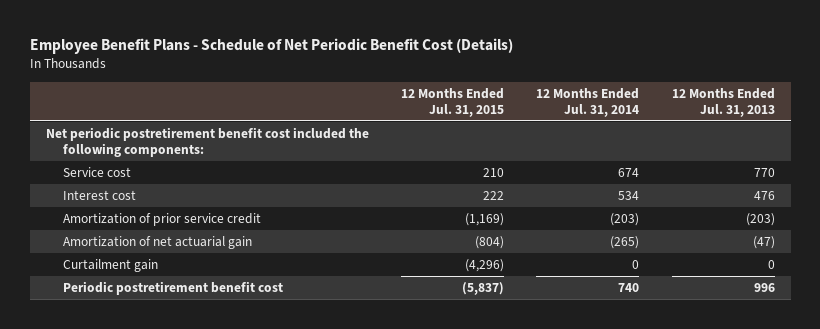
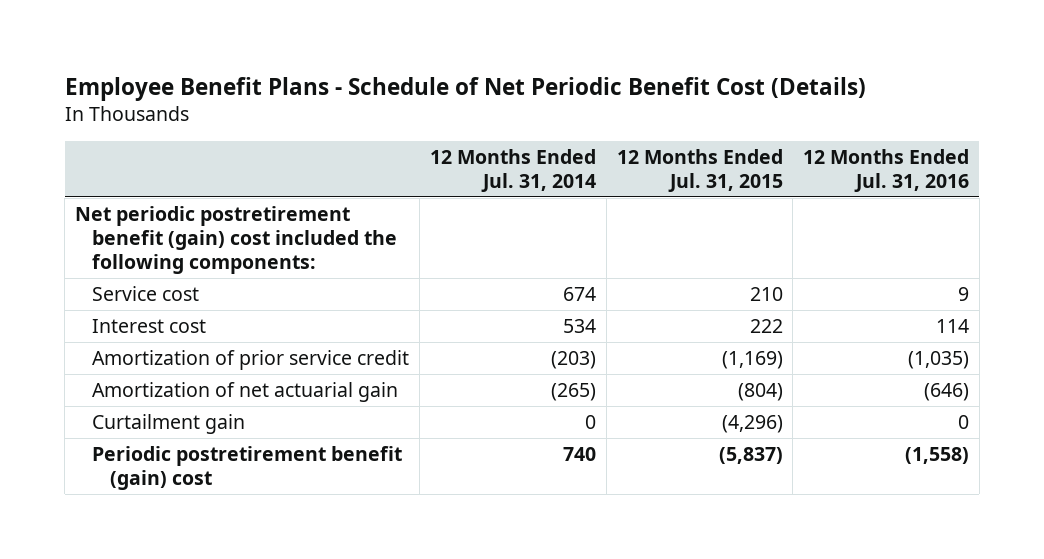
[671,87,775,117] 12 Months Ended Jul. 31, 2013 -> none
none -> [803,148,970,192] 12 Months Ended Jul. 31, 2016
[45,126,369,157] Net periodic postretirement benefit cost included the following components: -> [74,205,398,274] Net periodic postretirement benefit (gain) cost included the following components:
[63,280,284,295] Periodic postretirement benefit cost -> [92,445,403,490] Periodic postretirement benefit (gain) cost

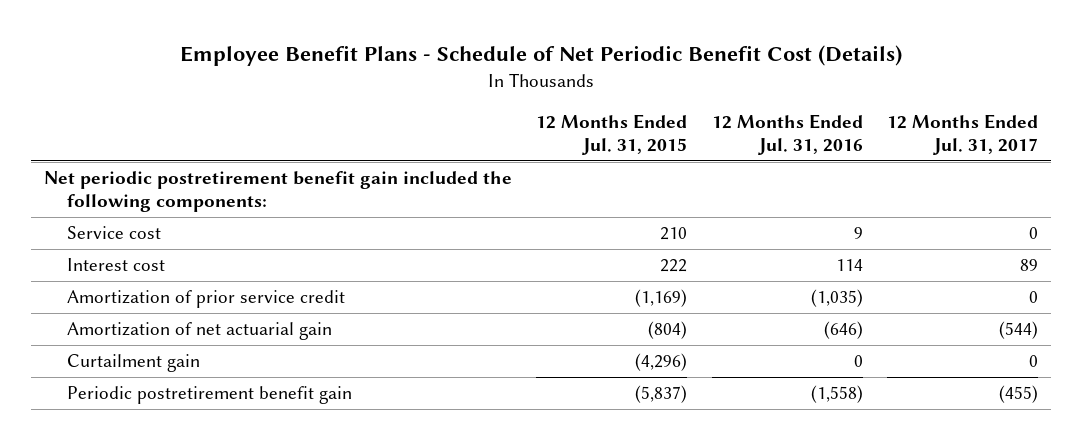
[430,148,597,192] 12 Months Ended Jul. 31, 2014 -> none
none -> [887,113,1039,156] 12 Months Ended Jul. 31, 2017
[74,205,398,274] Net periodic postretirement benefit (gain) cost included the following components: -> [43,171,512,213] Net periodic postretirement benefit gain included the following components:
[92,445,403,490] Periodic postretirement benefit (gain) cost -> [66,386,352,405] Periodic postretirement benefit gain

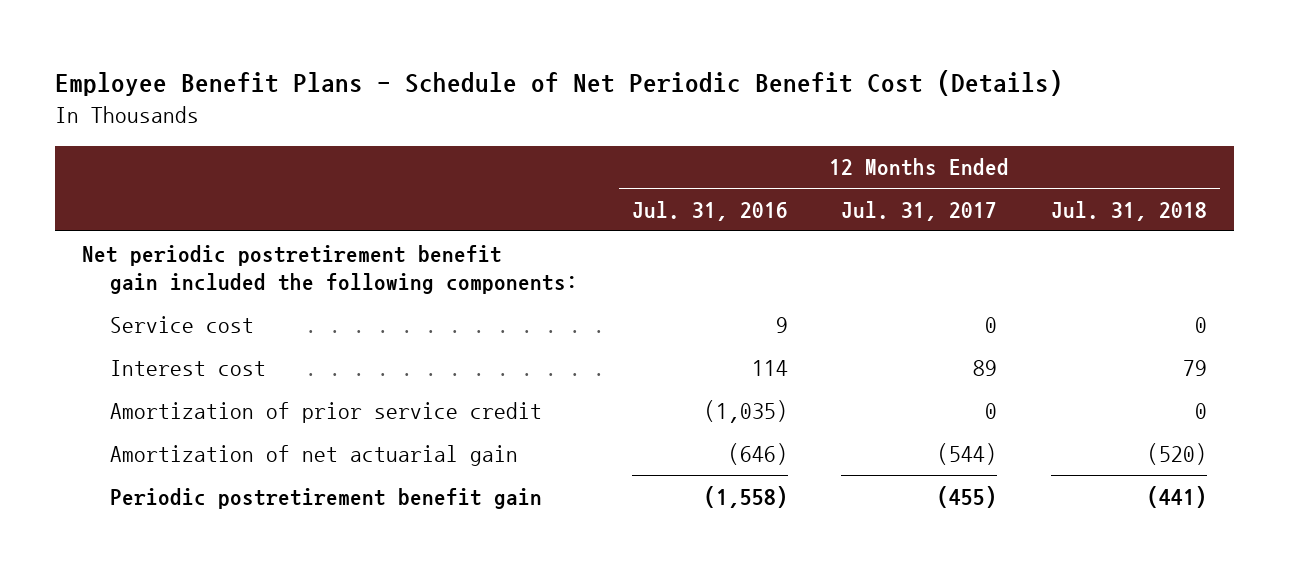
[536,113,688,156] 12 Months Ended Jul. 31, 2015 -> none
none -> [1050,200,1207,221] Jul. 31, 2018
[66,354,200,373] Curtailment gain -> none

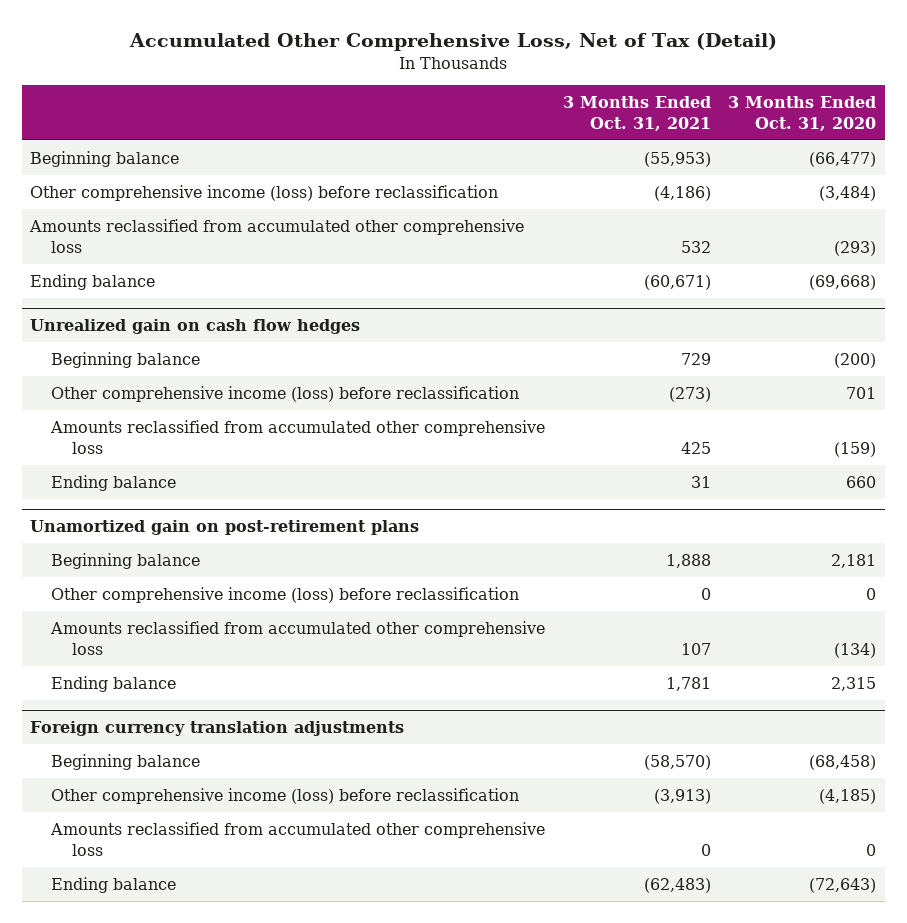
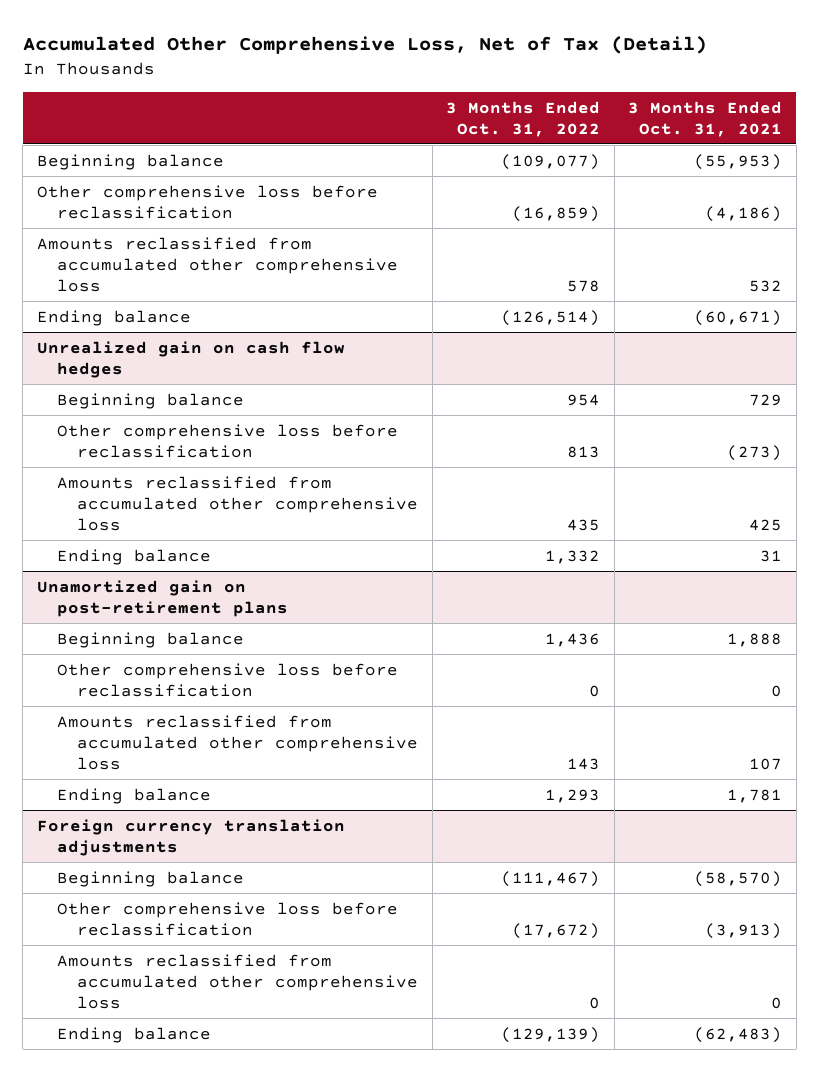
[728,95,877,131] 3 Months Ended Oct. 31, 2020 -> none
none -> [446,100,601,137] 3 Months Ended Oct. 31, 2022
[30,184,499,201] Other comprehensive income (loss) before reclassification -> [36,184,378,219] Other comprehensive loss before reclassification
[51,385,520,402] Other comprehensive income (loss) before reclassification -> [56,423,398,458] Other comprehensive loss before reclassification
[51,586,520,603] Other comprehensive income (loss) before reclassification -> [56,662,398,697] Other comprehensive loss before reclassification
[51,787,520,804] Other comprehensive income (loss) before reclassification -> [56,901,398,936] Other comprehensive loss before reclassification

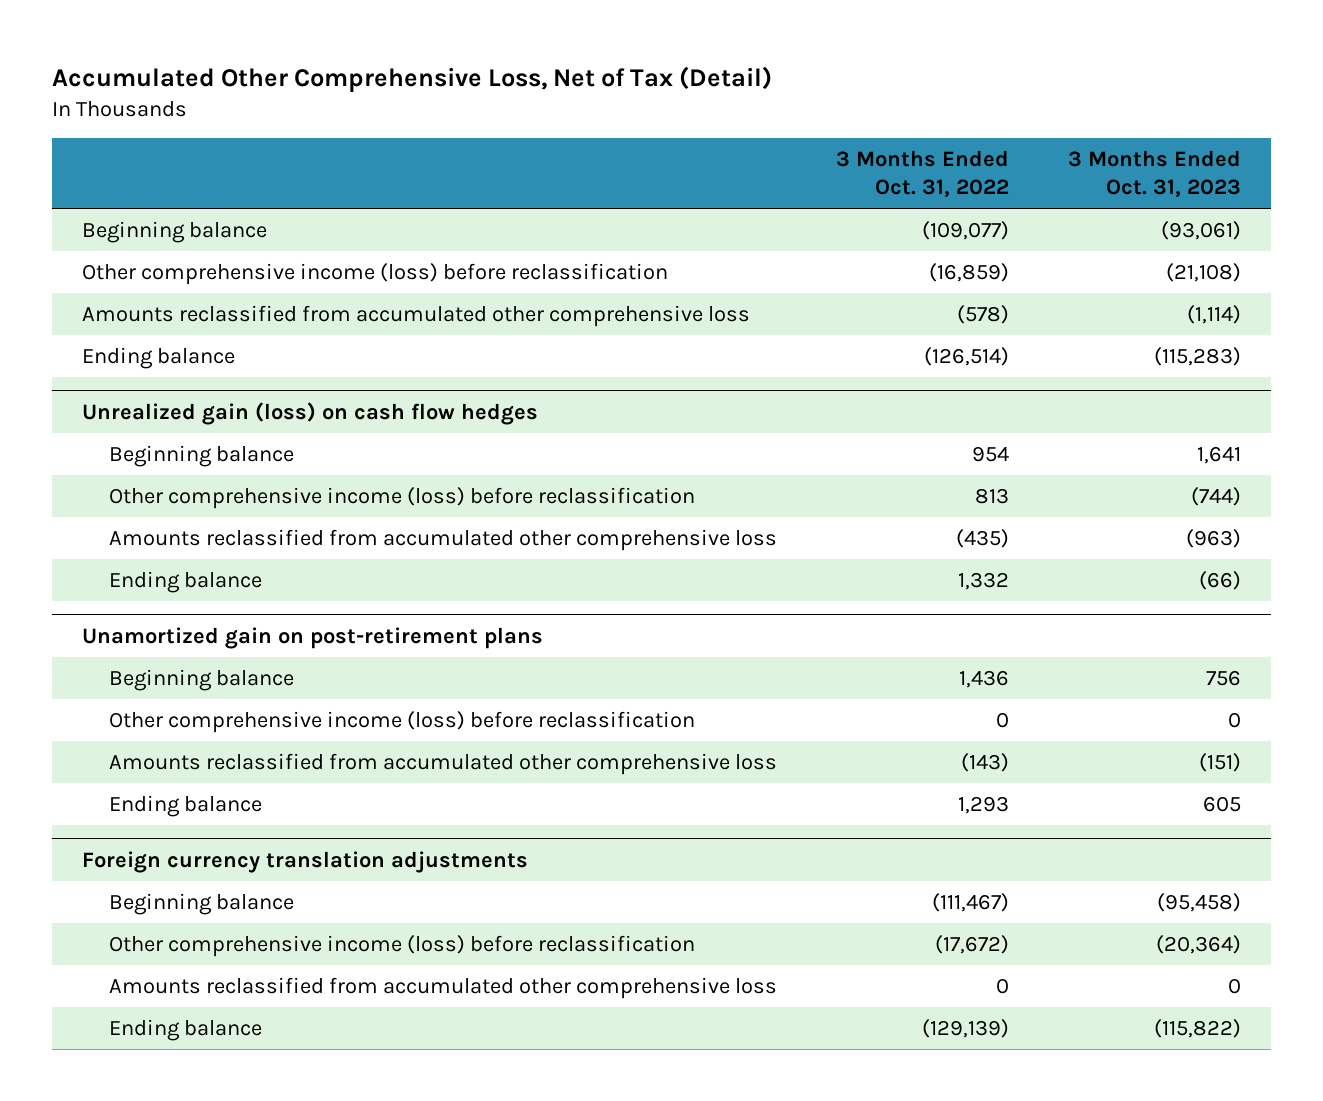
[628,100,783,137] 3 Months Ended Oct. 31, 2021 -> none
none -> [1068,150,1242,198] 3 Months Ended Oct. 31, 2023
[36,184,378,219] Other comprehensive loss before reclassification -> [81,263,668,286] Other comprehensive income (loss) before reclassification
[567,279,601,292] 578 -> [957,305,1010,325] (578)
[36,340,345,378] Unrealized gain on cash flow hedges -> [81,402,538,426] Unrealized gain (loss) on cash flow hedges
[56,423,398,458] Other comprehensive loss before reclassification -> [109,487,696,510] Other comprehensive income (loss) before reclassification
[567,518,601,531] 435 -> [956,529,1010,549] (435)
[56,662,398,697] Other comprehensive loss before reclassification -> [109,711,696,734] Other comprehensive income (loss) before reclassification
[567,757,601,770] 143 -> [961,753,1010,773] (143)
[56,901,398,936] Other comprehensive loss before reclassification -> [109,935,696,958] Other comprehensive income (loss) before reclassification

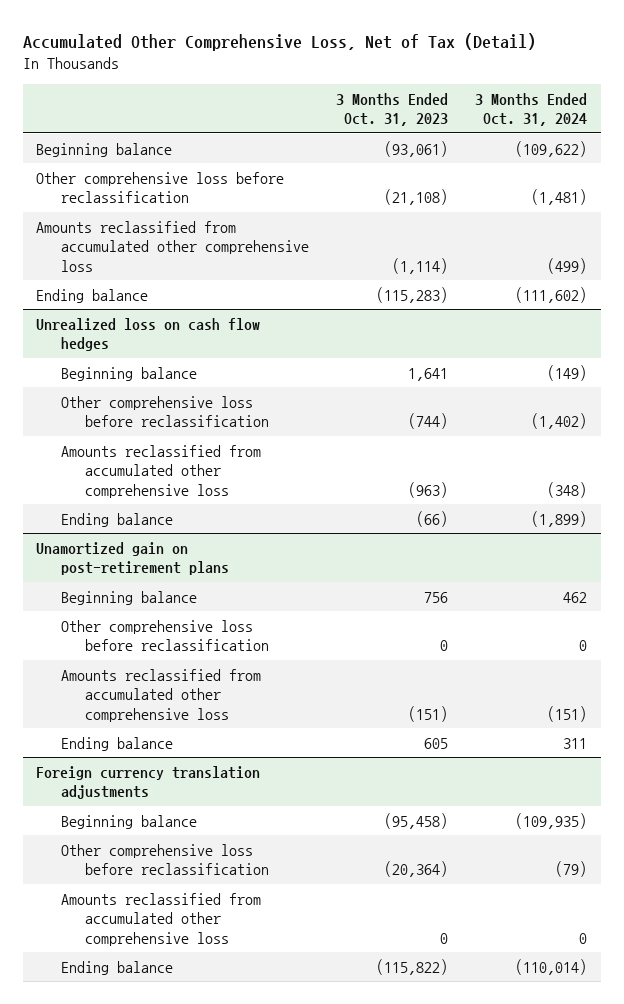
[836,150,1010,198] 3 Months Ended Oct. 31, 2022 -> none
none -> [475,92,588,127] 3 Months Ended Oct. 31, 2024
[81,263,668,286] Other comprehensive income (loss) before reclassification -> [36,171,285,204] Other comprehensive loss before reclassification
[81,402,538,426] Unrealized gain (loss) on cash flow hedges -> [36,317,261,352] Unrealized loss on cash flow hedges
[109,487,696,510] Other comprehensive income (loss) before reclassification -> [60,395,270,428] Other comprehensive loss before reclassification
[109,711,696,734] Other comprehensive income (loss) before reclassification -> [60,619,270,652] Other comprehensive loss before reclassification
[109,935,696,958] Other comprehensive income (loss) before reclassification -> [60,843,270,876] Other comprehensive loss before reclassification

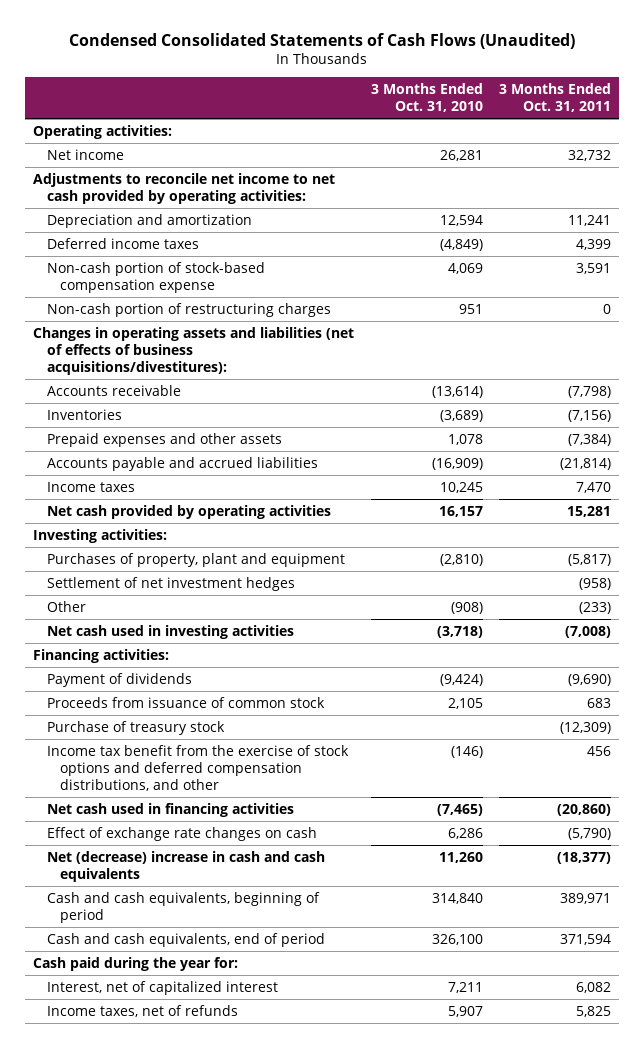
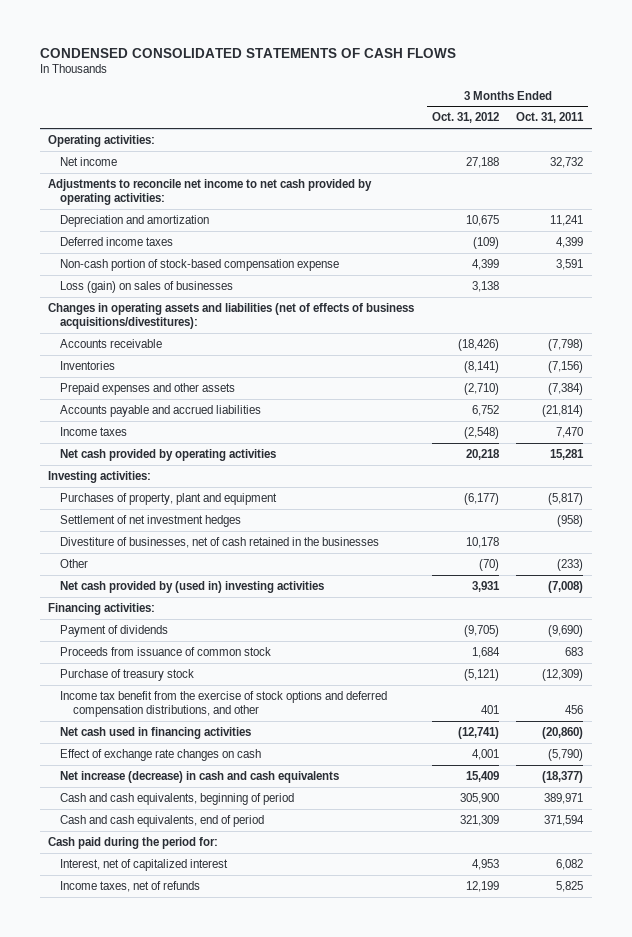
[69,32,576,49] Condensed Consolidated Statements of Cash Flows (Unaudited) -> [39,47,456,58] CONDENSED CONSOLIDATED STATEMENTS OF CASH FLOWS
[370,82,483,112] 3 Months Ended Oct. 31, 2010 -> none
none -> [431,112,499,124] Oct. 31, 2012
[46,302,331,317] Non-cash portion of restructuring charges -> none
none -> [60,280,234,293] Loss (gain) on sales of businesses
none -> [60,536,380,548] Divestiture of businesses, net of cash retained in the businesses
[46,624,294,639] Net cash used in investing activities -> [60,580,325,593] Net cash provided by (used in) investing activities
[46,850,325,882] Net (decrease) increase in cash and cash equivalents -> [60,770,340,783] Net increase (decrease) in cash and cash equivalents
[33,956,239,971] Cash paid during the year for: -> [48,836,219,849] Cash paid during the period for:

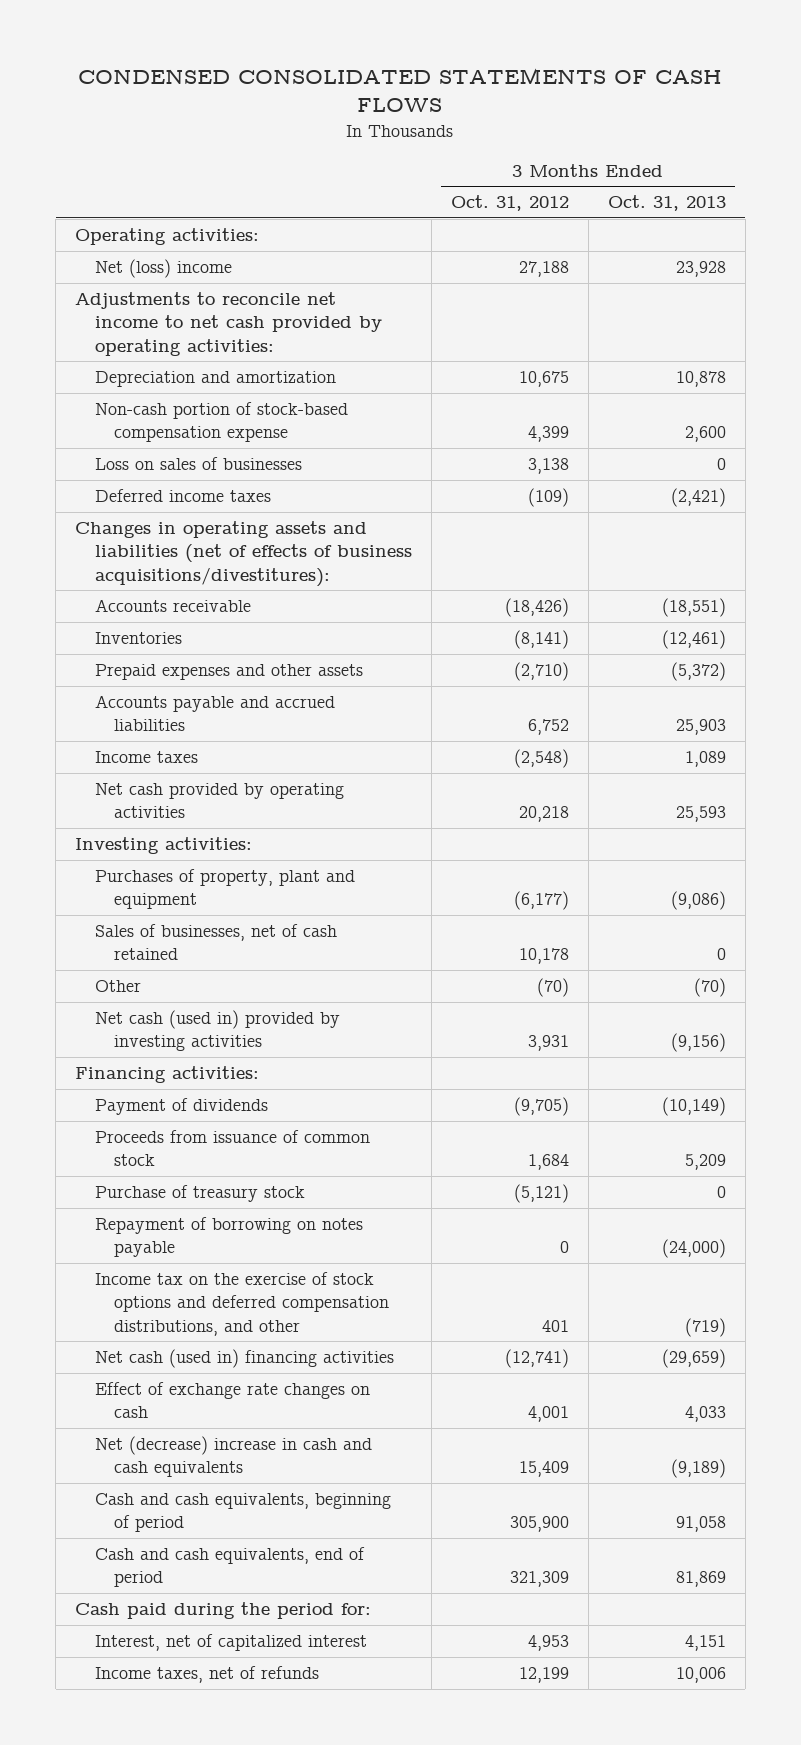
[516,112,585,124] Oct. 31, 2011 -> none
none -> [607,195,726,212] Oct. 31, 2013
[60,156,118,166] Net income -> [94,259,232,279] Net (loss) income
[60,280,234,293] Loss (gain) on sales of businesses -> [94,457,302,471] Loss on sales of businesses
[60,236,174,246] Deferred income taxes -> [94,489,271,503] Deferred income taxes
[60,514,242,527] Settlement of net investment hedges -> none
[60,536,380,548] Divestiture of businesses, net of cash retained in the businesses -> [94,924,337,961] Sales of businesses, net of cash retained
[60,580,325,593] Net cash provided by (used in) investing activities -> [94,1010,340,1052] Net cash (used in) provided by investing activities
none -> [94,1217,363,1258] Repayment of borrowing on notes payable
[60,690,388,718] Income tax benefit from the exercise of stock options and deferred compensation distributions, and other -> [94,1272,389,1336] Income tax on the exercise of stock options and deferred compensation distributions, and other
[60,726,252,739] Net cash used in financing activities -> [94,1349,394,1369] Net cash (used in) financing activities
[60,770,340,783] Net increase (decrease) in cash and cash equivalents -> [94,1436,372,1478] Net (decrease) increase in cash and cash equivalents

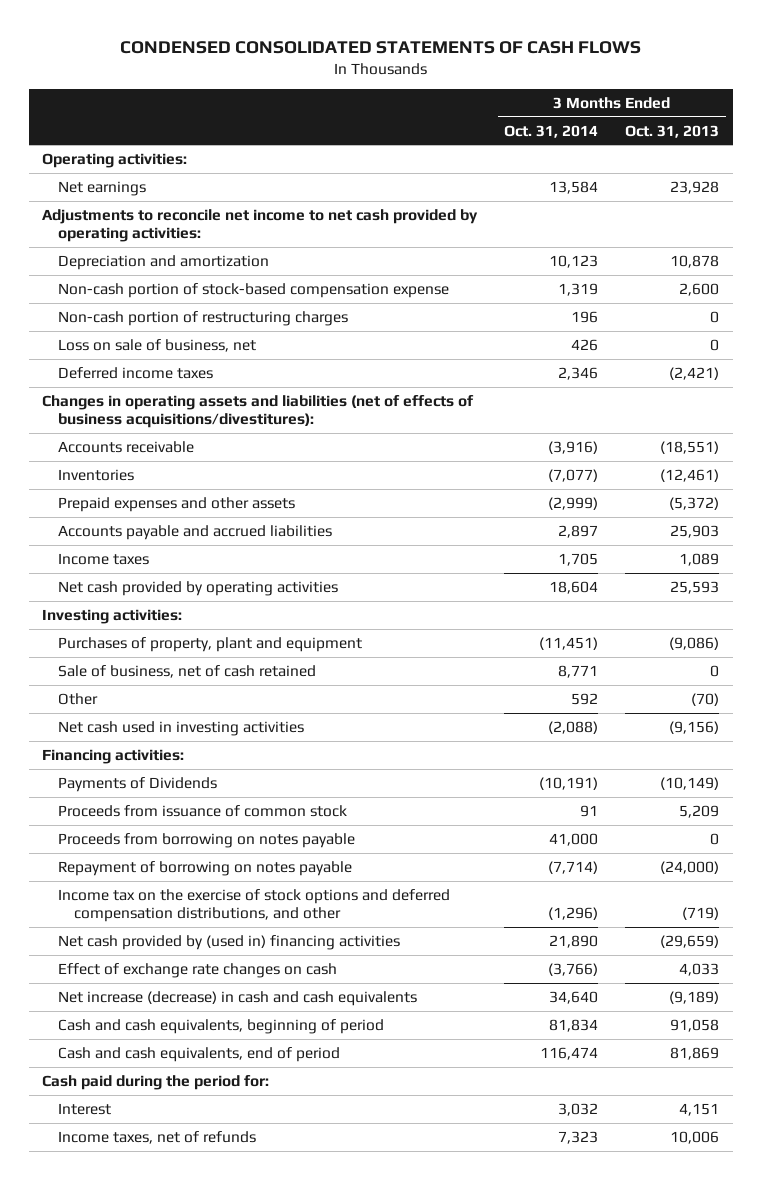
[450,195,569,212] Oct. 31, 2012 -> none
none -> [504,124,599,138] Oct. 31, 2014
[94,259,232,279] Net (loss) income -> [58,180,147,196] Net earnings
none -> [58,310,349,326] Non-cash portion of restructuring charges
[94,457,302,471] Loss on sales of businesses -> [58,338,257,352] Loss on sale of business, net
[94,924,337,961] Sales of businesses, net of cash retained -> [58,664,317,678] Sale of business, net of cash retained
[94,1010,340,1052] Net cash (used in) provided by investing activities -> [58,720,305,736] Net cash used in investing activities
[94,1098,268,1116] Payment of dividends -> [58,776,218,792] Payments of Dividends
[94,1185,305,1203] Purchase of treasury stock -> none
none -> [58,832,356,848] Proceeds from borrowing on notes payable
[94,1349,394,1369] Net cash (used in) financing activities -> [58,934,401,950] Net cash provided by (used in) financing activities
[94,1436,372,1478] Net (decrease) increase in cash and cash equivalents -> [58,990,418,1006] Net increase (decrease) in cash and cash equivalents
[94,1634,367,1652] Interest, net of capitalized interest -> [58,1102,112,1115] Interest

